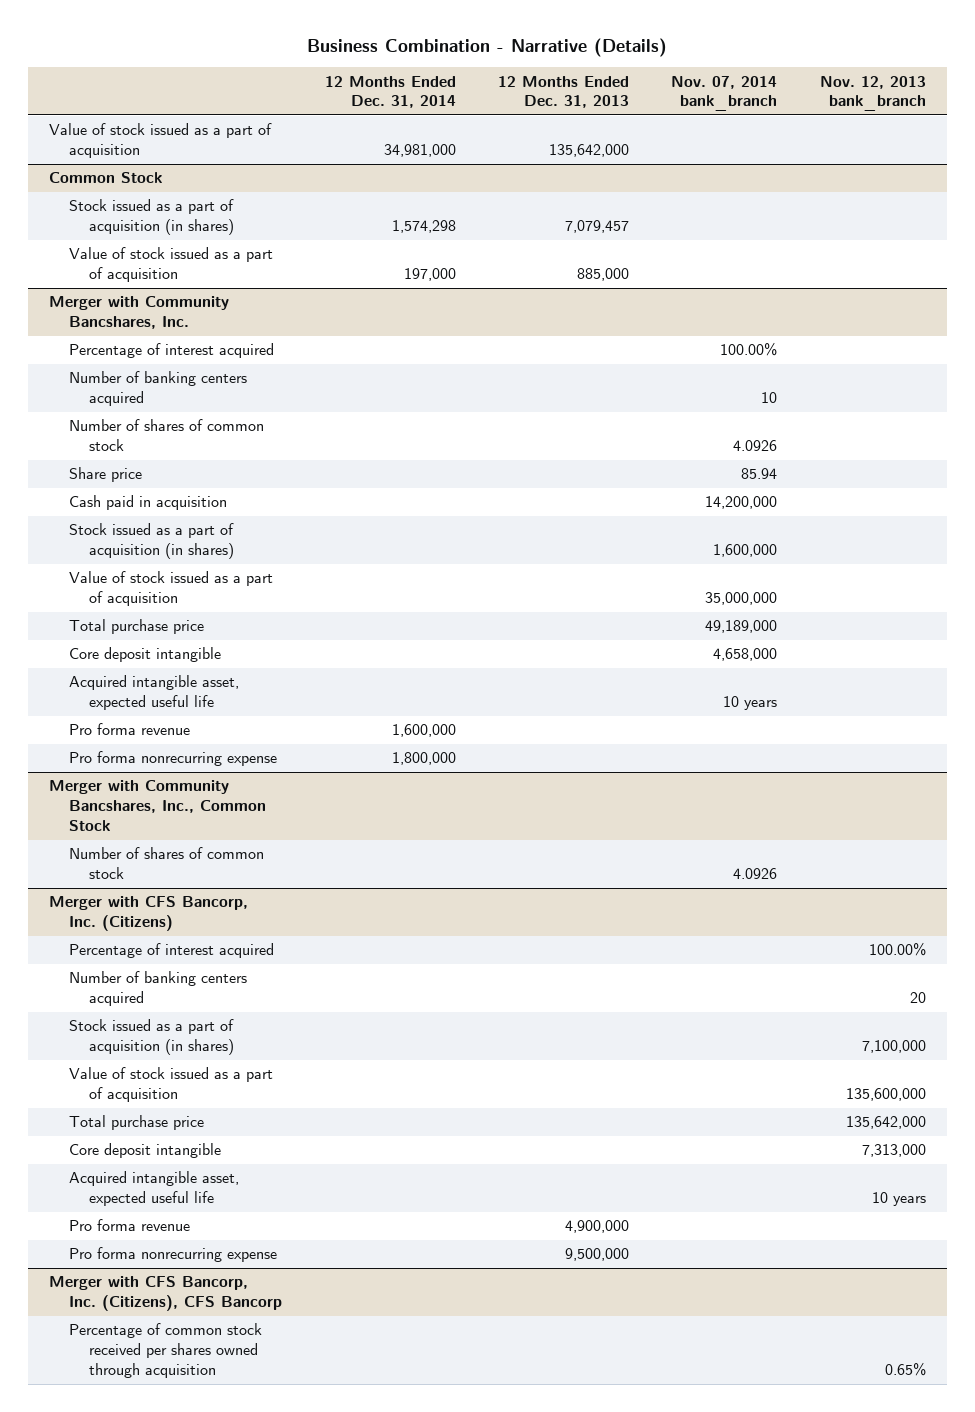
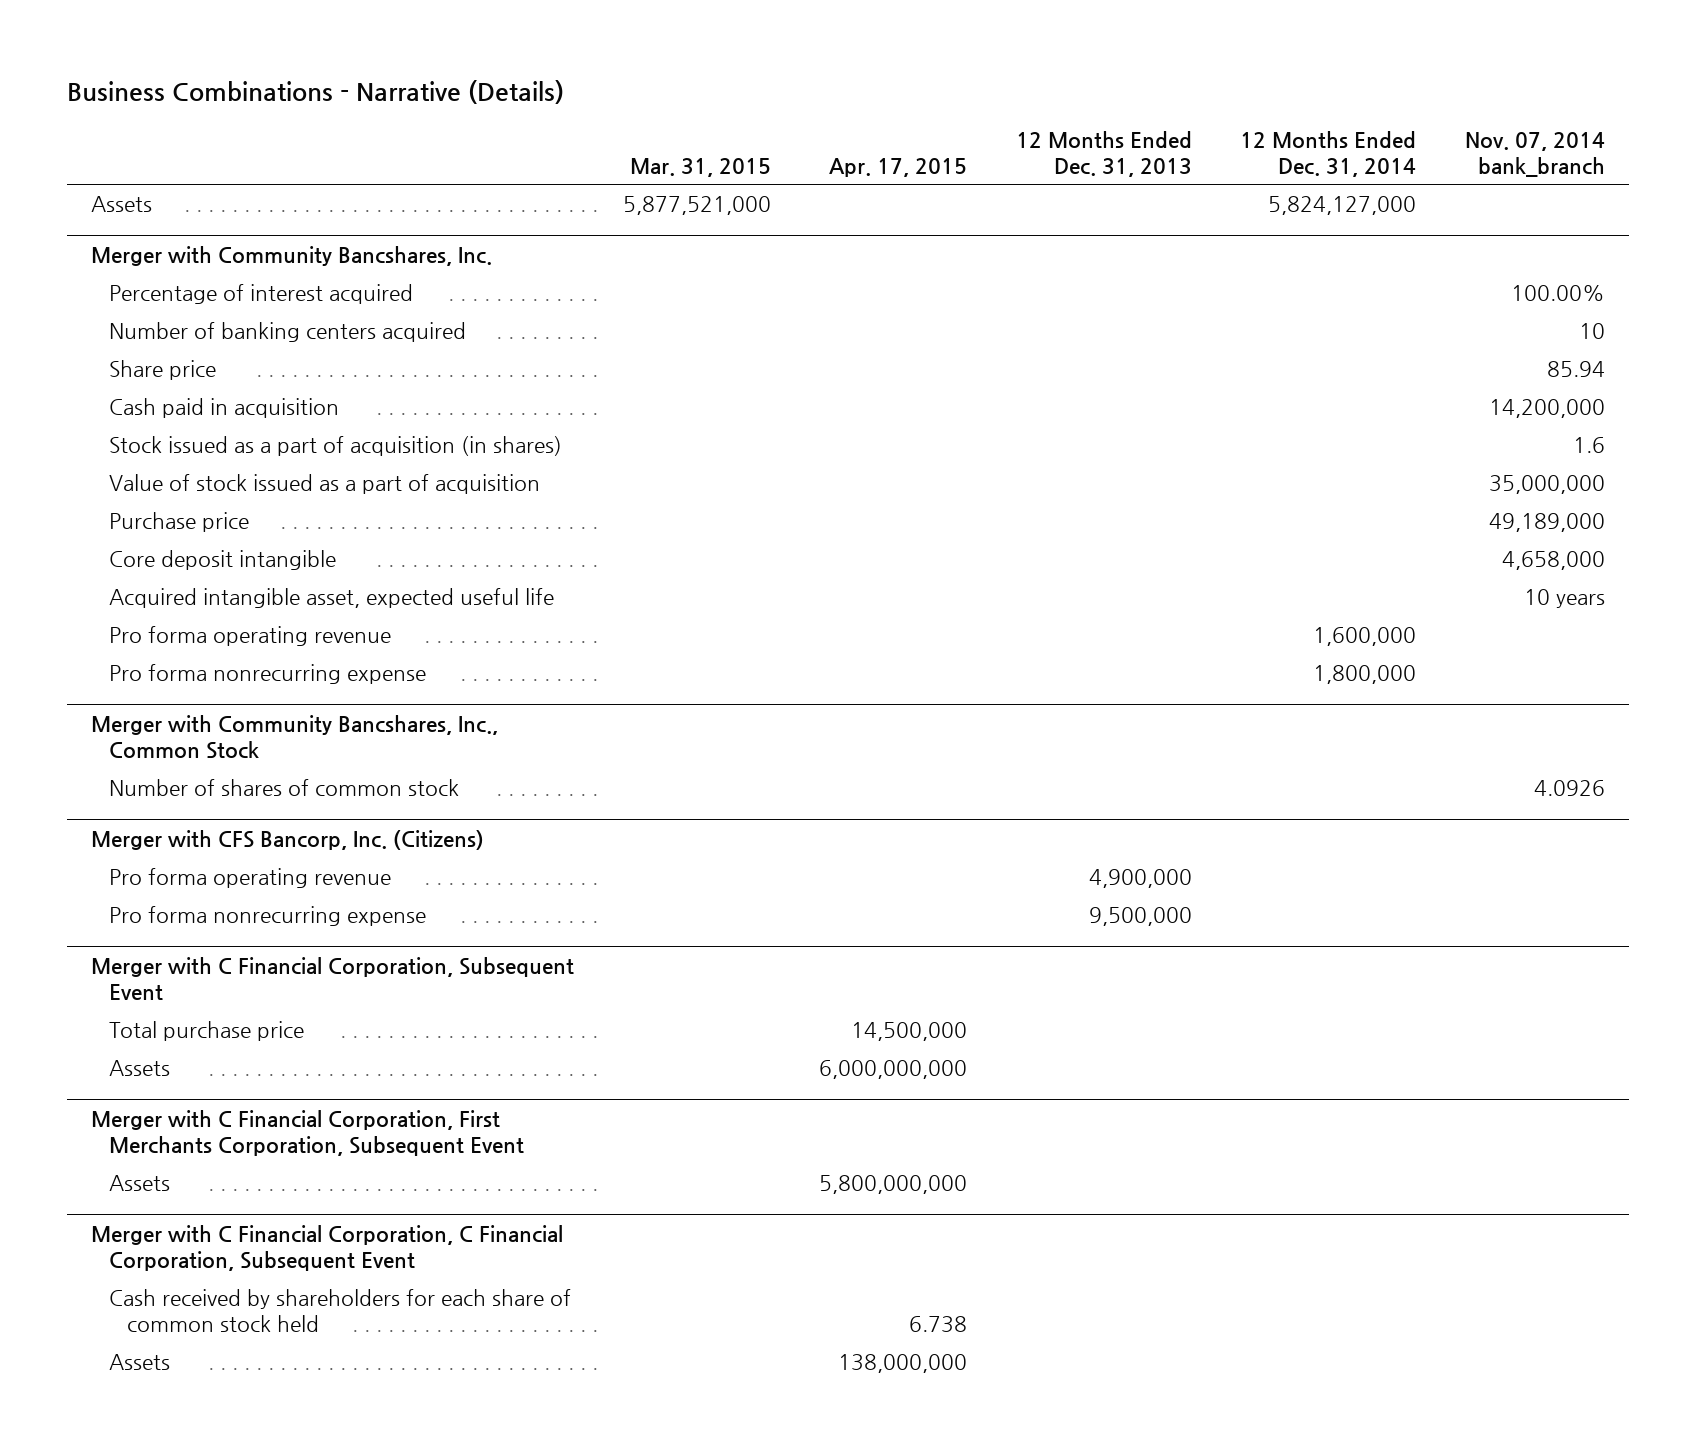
[307,37,668,57] Business Combination - Narrative (Details) -> [66,79,564,104] Business Combinations - Narrative (Details)
[819,75,926,112] Nov. 12, 2013 bank_branch -> none
none -> [629,157,771,177] Mar. 31, 2015
none -> [829,157,968,177] Apr. 17, 2015
[49,123,273,159] Value of stock issued as a part of acquisition -> none
[49,172,163,184] Common Stock -> none
[69,199,235,236] Stock issued as a part of acquisition (in shares) -> none
[69,247,274,283] Value of stock issued as a part of acquisition -> none
none -> [90,196,152,213] Assets
[69,419,265,452] Number of shares of common stock -> none
[713,544,778,558] 1,600,000 -> [1572,437,1605,454] 1.6
[69,619,205,635] Total purchase price -> [108,512,249,533] Purchase price
[69,723,191,736] Pro forma revenue -> [108,626,391,647] Pro forma operating revenue
[69,943,275,959] Percentage of interest acquired -> none
[69,971,248,1007] Number of banking centers acquired -> none
[69,1019,235,1056] Stock issued as a part of acquisition (in shares) -> none
[69,1067,274,1103] Value of stock issued as a part of acquisition -> none
[69,1115,205,1131] Total purchase price -> none
[69,1143,222,1159] Core deposit intangible -> none
[69,1171,240,1207] Acquired intangible asset, expected useful life -> none
[69,1219,191,1232] Pro forma revenue -> [108,868,391,889] Pro forma operating revenue
[49,1276,283,1312] Merger with CFS Bancorp, Inc. (Citizens), CFS Bancorp -> none
[69,1323,263,1378] Percentage of common stock received per shares owned through acquisition -> none
none -> [90,957,574,1001] Merger with C Financial Corporation, Subsequent Event
none -> [108,1021,304,1042] Total purchase price
none -> [108,1060,170,1077] Assets
none -> [90,1110,524,1157] Merger with C Financial Corporation, First Merchants Corporation, Subsequent Event
none -> [108,1175,170,1192] Assets
none -> [90,1225,563,1272] Merger with C Financial Corporation, C Financial Corporation, Subsequent Event
none -> [108,1289,571,1333] Cash received by shareholders for each share of common stock held
none -> [108,1354,170,1371] Assets

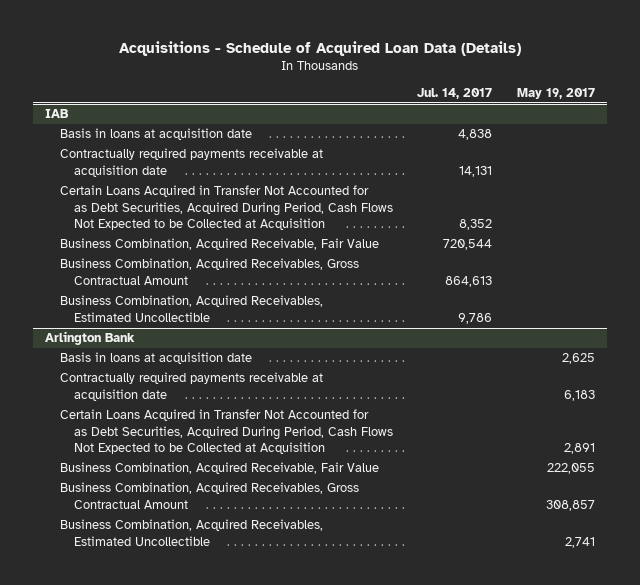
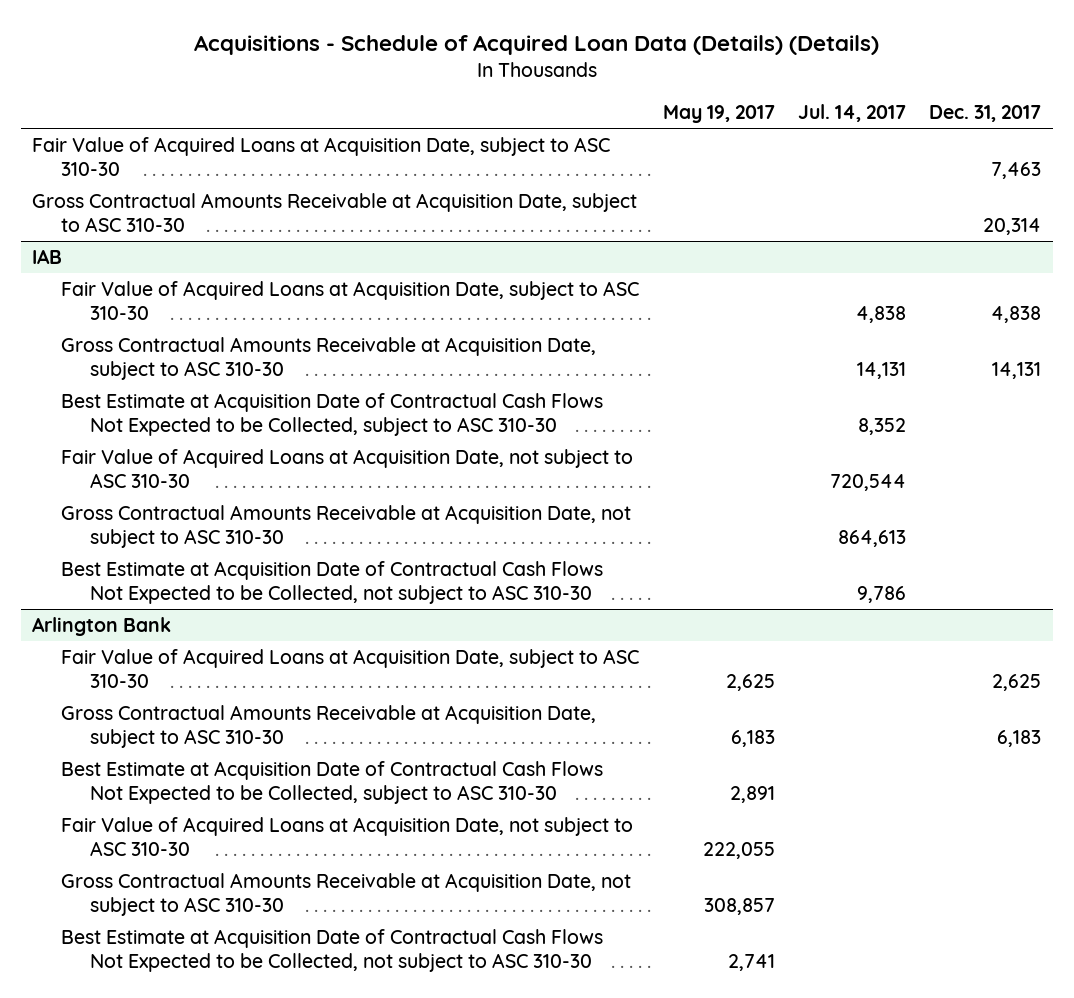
[119,40,522,56] Acquisitions - Schedule of Acquired Loan Data (Details) -> [193,34,879,55] Acquisitions - Schedule of Acquired Loan Data (Details) (Details)
none -> [929,105,1042,123] Dec. 31, 2017
none -> [32,136,611,177] Fair Value of Acquired Loans at Acquisition Date, subject to ASC 310-30
none -> [32,192,638,233] Gross Contractual Amounts Receivable at Acquisition Date, subject to ASC 310-30
[59,128,252,141] Basis in loans at acquisition date -> [61,280,640,321] Fair Value of Acquired Loans at Acquisition Date, subject to ASC 310-30
[59,148,323,177] Contractually required payments receivable at acquisition date -> [61,336,597,381] Gross Contractual Amounts Receivable at Acquisition Date, subject to ASC 310-30
[59,185,393,231] Certain Loans Acquired in Transfer Not Accounted for as Debt Securities, Acquired During Period, Cash Flows Not Expected to be Collected at Acquisition -> [61,392,604,437] Best Estimate at Acquisition Date of Contractual Cash Flows Not Expected to be Collected, subject to ASC 310-30
[59,238,379,251] Business Combination, Acquired Receivable, Fair Value -> [61,448,634,489] Fair Value of Acquired Loans at Acquisition Date, not subject to ASC 310-30
[59,258,359,285] Business Combination, Acquired Receivables, Gross Contractual Amount -> [61,504,632,549] Gross Contractual Amounts Receivable at Acquisition Date, not subject to ASC 310-30
[59,295,323,322] Business Combination, Acquired Receivables, Estimated Uncollectible -> [61,560,604,605] Best Estimate at Acquisition Date of Contractual Cash Flows Not Expected to be Collected, not subject to ASC 310-30
[59,352,252,365] Basis in loans at acquisition date -> [61,648,640,689] Fair Value of Acquired Loans at Acquisition Date, subject to ASC 310-30
[59,372,323,401] Contractually required payments receivable at acquisition date -> [61,704,597,749] Gross Contractual Amounts Receivable at Acquisition Date, subject to ASC 310-30
[59,409,393,455] Certain Loans Acquired in Transfer Not Accounted for as Debt Securities, Acquired During Period, Cash Flows Not Expected to be Collected at Acquisition -> [61,760,604,805] Best Estimate at Acquisition Date of Contractual Cash Flows Not Expected to be Collected, subject to ASC 310-30
[59,462,379,475] Business Combination, Acquired Receivable, Fair Value -> [61,816,634,857] Fair Value of Acquired Loans at Acquisition Date, not subject to ASC 310-30
[59,482,359,509] Business Combination, Acquired Receivables, Gross Contractual Amount -> [61,872,632,917] Gross Contractual Amounts Receivable at Acquisition Date, not subject to ASC 310-30
[59,519,323,546] Business Combination, Acquired Receivables, Estimated Uncollectible -> [61,928,604,973] Best Estimate at Acquisition Date of Contractual Cash Flows Not Expected to be Collected, not subject to ASC 310-30

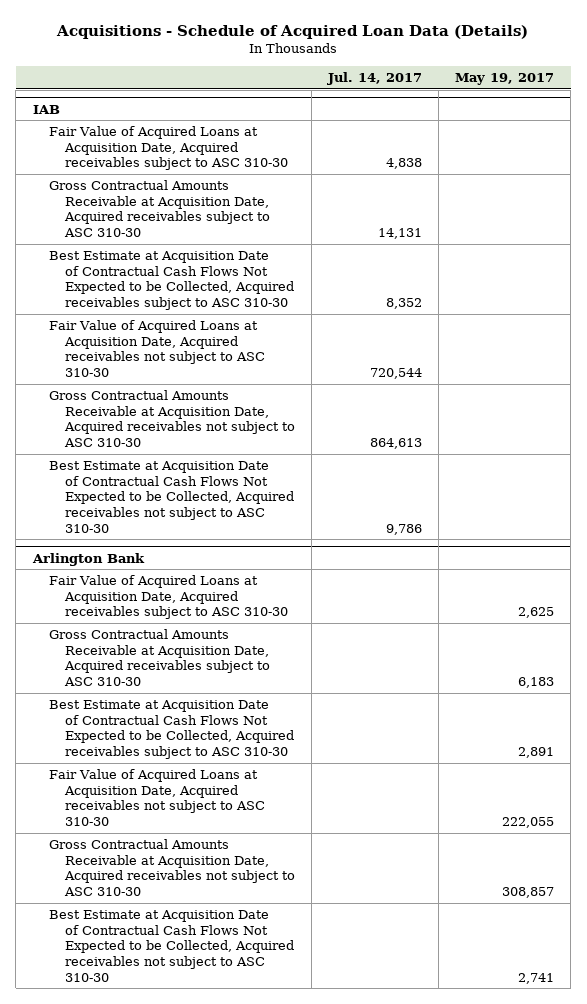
[193,34,879,55] Acquisitions - Schedule of Acquired Loan Data (Details) (Details) -> [56,24,529,39] Acquisitions - Schedule of Acquired Loan Data (Details)
[929,105,1042,123] Dec. 31, 2017 -> none
[32,136,611,177] Fair Value of Acquired Loans at Acquisition Date, subject to ASC 310-30 -> none
[32,192,638,233] Gross Contractual Amounts Receivable at Acquisition Date, subject to ASC 310-30 -> none
[61,280,640,321] Fair Value of Acquired Loans at Acquisition Date, subject to ASC 310-30 -> [48,125,288,171] Fair Value of Acquired Loans at Acquisition Date, Acquired receivables subject to ASC 310-30
[61,336,597,381] Gross Contractual Amounts Receivable at Acquisition Date, subject to ASC 310-30 -> [48,179,270,238] Gross Contractual Amounts Receivable at Acquisition Date, Acquired receivables subject to ASC 310-30
[61,392,604,437] Best Estimate at Acquisition Date of Contractual Cash Flows Not Expected to be Collected, subject to ASC 310-30 -> [48,250,294,311] Best Estimate at Acquisition Date of Contractual Cash Flows Not Expected to be Collected, Acquired receivables subject to ASC 310-30
[61,448,634,489] Fair Value of Acquired Loans at Acquisition Date, not subject to ASC 310-30 -> [48,319,265,378] Fair Value of Acquired Loans at Acquisition Date, Acquired receivables not subject to ASC 310-30
[61,504,632,549] Gross Contractual Amounts Receivable at Acquisition Date, not subject to ASC 310-30 -> [48,389,295,448] Gross Contractual Amounts Receivable at Acquisition Date, Acquired receivables not subject to ASC 310-30
[61,560,604,605] Best Estimate at Acquisition Date of Contractual Cash Flows Not Expected to be Collected, not subject to ASC 310-30 -> [48,460,294,533] Best Estimate at Acquisition Date of Contractual Cash Flows Not Expected to be Collected, Acquired receivables not subject to ASC 310-30
[61,648,640,689] Fair Value of Acquired Loans at Acquisition Date, subject to ASC 310-30 -> [48,574,288,620] Fair Value of Acquired Loans at Acquisition Date, Acquired receivables subject to ASC 310-30
[61,704,597,749] Gross Contractual Amounts Receivable at Acquisition Date, subject to ASC 310-30 -> [48,628,270,687] Gross Contractual Amounts Receivable at Acquisition Date, Acquired receivables subject to ASC 310-30
[61,760,604,805] Best Estimate at Acquisition Date of Contractual Cash Flows Not Expected to be Collected, subject to ASC 310-30 -> [48,699,294,760] Best Estimate at Acquisition Date of Contractual Cash Flows Not Expected to be Collected, Acquired receivables subject to ASC 310-30
[61,816,634,857] Fair Value of Acquired Loans at Acquisition Date, not subject to ASC 310-30 -> [48,768,265,827] Fair Value of Acquired Loans at Acquisition Date, Acquired receivables not subject to ASC 310-30
[61,872,632,917] Gross Contractual Amounts Receivable at Acquisition Date, not subject to ASC 310-30 -> [48,838,295,897] Gross Contractual Amounts Receivable at Acquisition Date, Acquired receivables not subject to ASC 310-30
[61,928,604,973] Best Estimate at Acquisition Date of Contractual Cash Flows Not Expected to be Collected, not subject to ASC 310-30 -> [48,909,294,982] Best Estimate at Acquisition Date of Contractual Cash Flows Not Expected to be Collected, Acquired receivables not subject to ASC 310-30

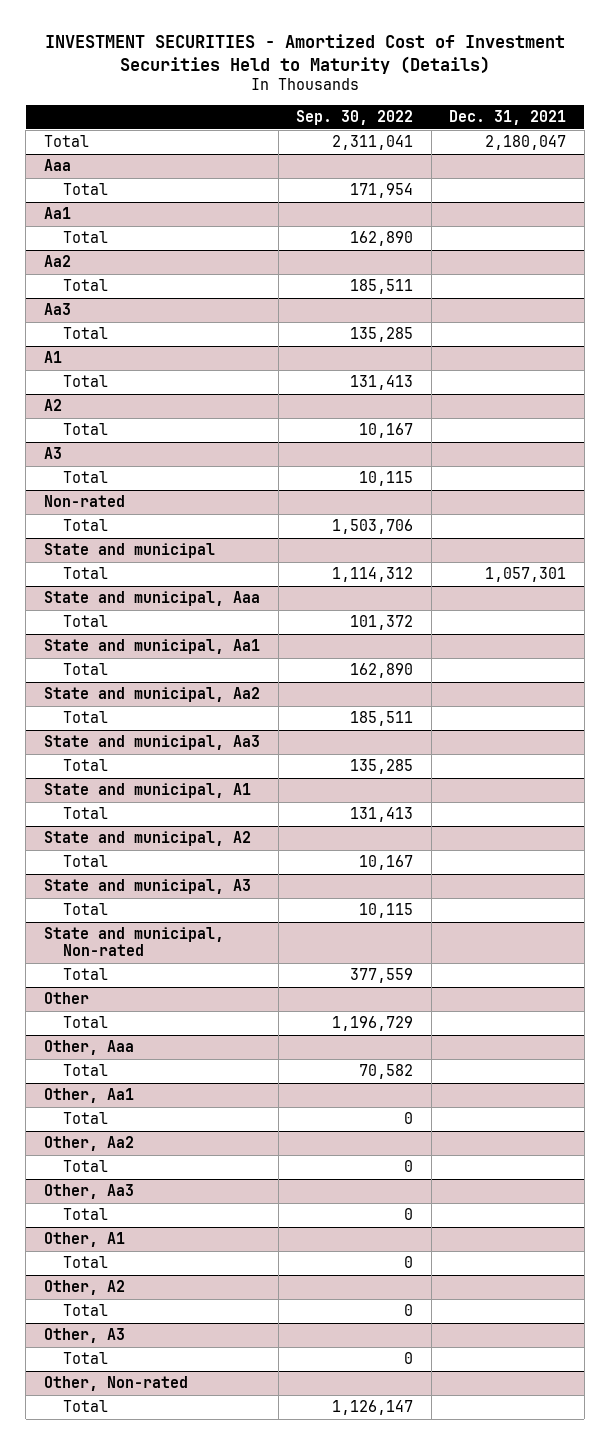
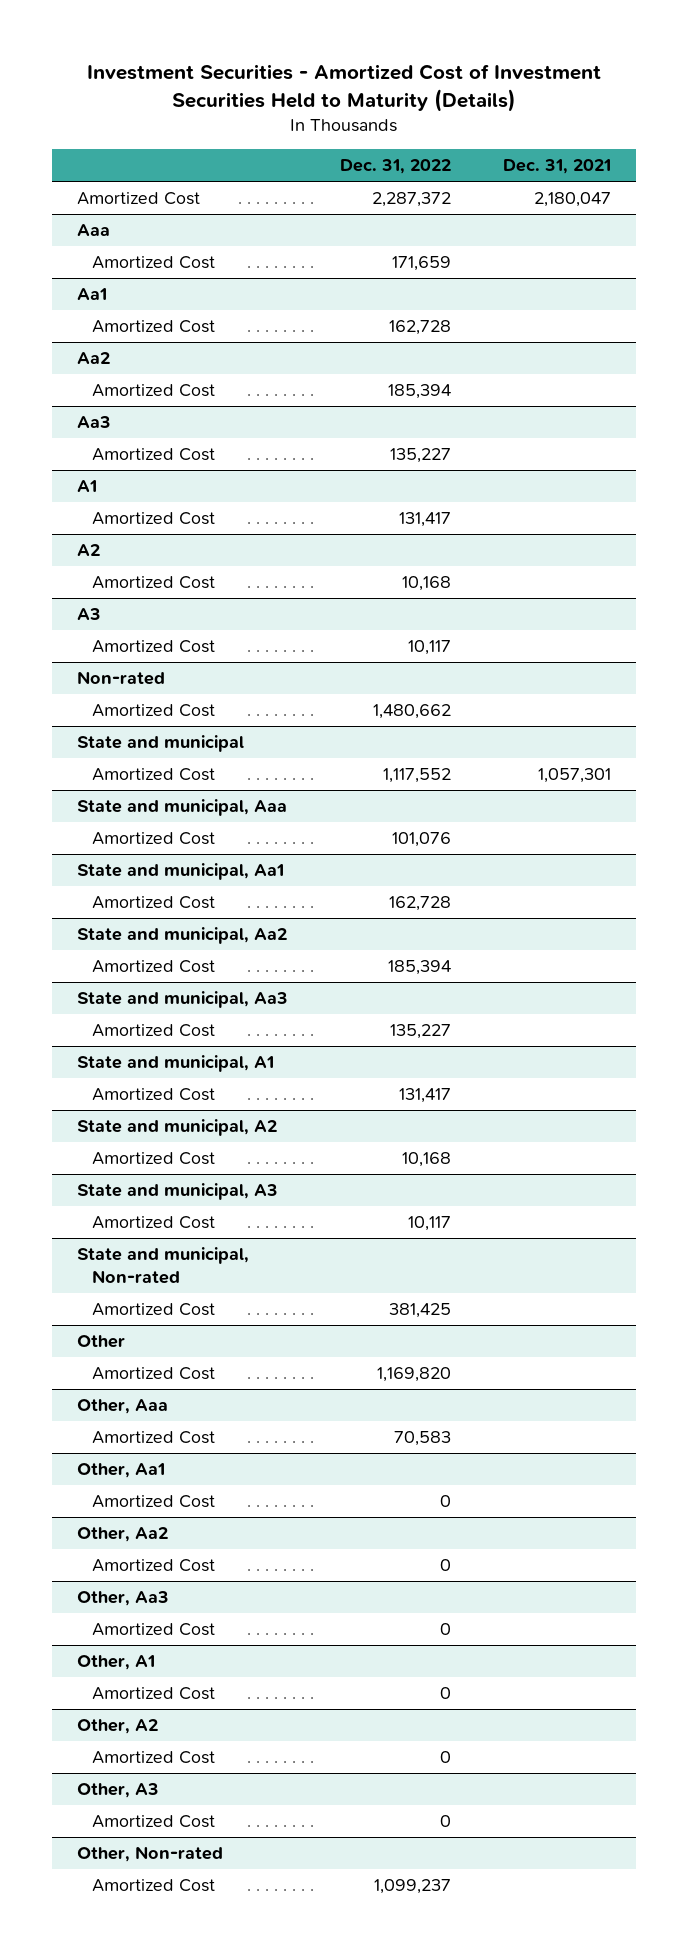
[45,34,566,74] INVESTMENT SECURITIES - Amortized Cost of Investment Securities Held to Maturity (Details) -> [86,64,601,113] Investment Securities - Amortized Cost of Investment Securities Held to Maturity (Details)
[296,109,414,125] Sep. 30, 2022 -> none
none -> [339,159,451,175] Dec. 31, 2022
[43,135,89,148] Total -> [77,192,201,206] Amortized Cost
[63,183,109,196] Total -> [92,256,216,270] Amortized Cost
[63,231,109,244] Total -> [92,320,216,334] Amortized Cost
[63,279,109,292] Total -> [92,384,216,398] Amortized Cost
[63,327,109,340] Total -> [92,448,216,462] Amortized Cost
[63,375,109,388] Total -> [92,512,216,526] Amortized Cost
[63,423,109,436] Total -> [92,576,216,590] Amortized Cost
[63,471,109,484] Total -> [92,640,216,654] Amortized Cost
[63,519,109,532] Total -> [92,704,216,718] Amortized Cost
[63,567,109,580] Total -> [92,768,216,782] Amortized Cost
[63,615,109,628] Total -> [92,832,216,846] Amortized Cost
[63,663,109,676] Total -> [92,896,216,910] Amortized Cost
[63,711,109,724] Total -> [92,960,216,974] Amortized Cost
[63,759,109,772] Total -> [92,1024,216,1038] Amortized Cost
[63,807,109,820] Total -> [92,1088,216,1102] Amortized Cost
[63,855,109,868] Total -> [92,1152,216,1166] Amortized Cost
[63,903,109,916] Total -> [92,1216,216,1230] Amortized Cost
[63,968,109,981] Total -> [92,1303,216,1317] Amortized Cost
[63,1016,109,1029] Total -> [92,1367,216,1381] Amortized Cost
[63,1064,109,1077] Total -> [92,1431,216,1445] Amortized Cost
[63,1112,109,1125] Total -> [92,1495,216,1509] Amortized Cost
[63,1160,109,1173] Total -> [92,1559,216,1573] Amortized Cost
[63,1208,109,1221] Total -> [92,1623,216,1637] Amortized Cost
[63,1256,109,1269] Total -> [92,1687,216,1701] Amortized Cost
[63,1304,109,1317] Total -> [92,1751,216,1765] Amortized Cost
[63,1352,109,1365] Total -> [92,1815,216,1829] Amortized Cost
[63,1400,109,1413] Total -> [92,1879,216,1893] Amortized Cost

